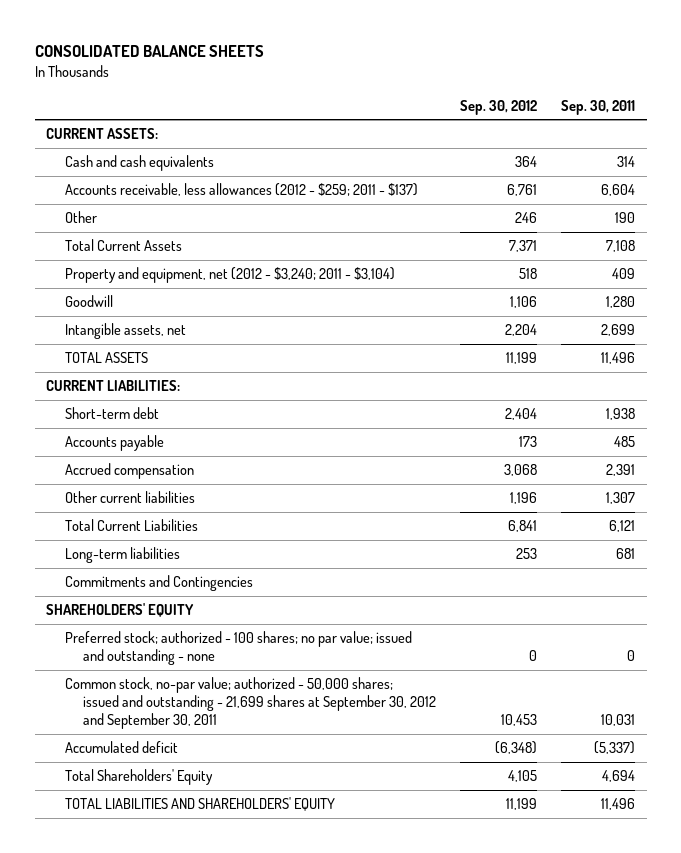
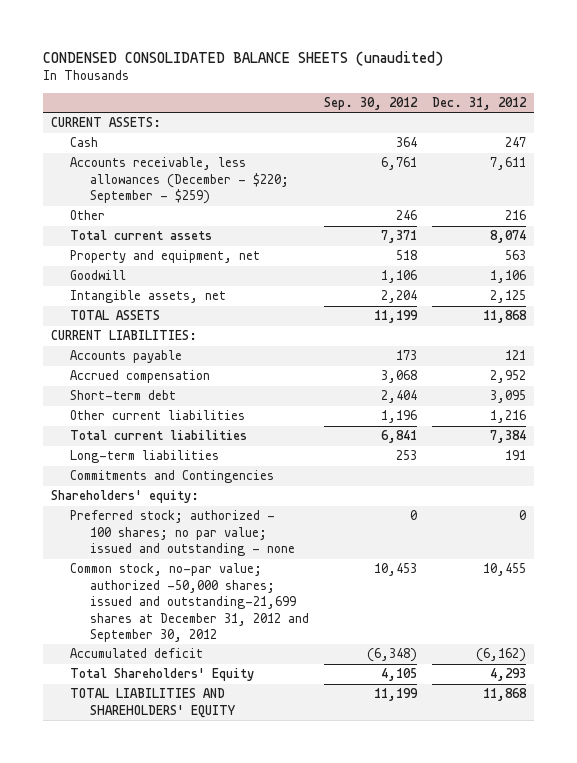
[34,45,264,58] CONSOLIDATED BALANCE SHEETS -> [42,50,443,66] CONDENSED CONSOLIDATED BALANCE SHEETS (unaudited)
[560,99,635,115] Sep. 30, 2011 -> none
none -> [432,96,528,110] Dec. 31, 2012
[64,155,214,172] Cash and cash equivalents -> [70,137,99,148] Cash
[64,183,418,197] Accounts receivable, less allowances (2012 - $259; 2011 - $137) -> [70,157,289,205] Accounts receivable, less allowances (December - $220; September - $259)
[64,239,182,252] Total Current Assets -> [70,230,213,241] Total current assets
[64,267,395,284] Property and equipment, net (2012 - $3,240; 2011 - $3,104) -> [70,250,261,264] Property and equipment, net
[64,407,159,420] Short-term debt -> [70,390,177,401] Short-term debt
[64,519,198,532] Total Current Liabilities -> [70,430,248,441] Total current liabilities
[46,603,195,618] SHAREHOLDERS' EQUITY -> [50,490,199,504] Shareholders' equity:
[64,677,437,730] Common stock, no-par value; authorized - 50,000 shares; issued and outstanding - 21,699 shares at September 30, 2012 and September 30, 2011 -> [70,563,309,643] Common stock, no-par value; authorized -50,000 shares; issued and outstanding-21,699 shares at December 31, 2012 and September 30, 2012

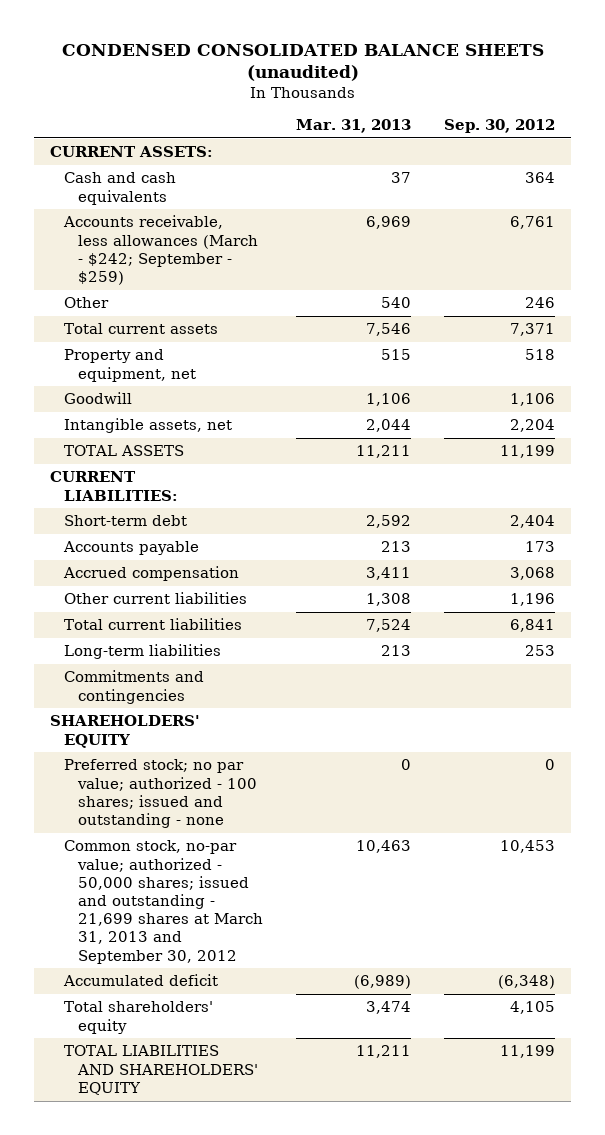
[432,96,528,110] Dec. 31, 2012 -> none
none -> [295,119,411,134] Mar. 31, 2013
[70,137,99,148] Cash -> [64,172,177,205] Cash and cash equivalents
[70,157,289,205] Accounts receivable, less allowances (December - $220; September - $259) -> [63,215,258,285] Accounts receivable, less allowances (March - $242; September - $259)
[70,390,177,401] Short-term debt -> [64,515,188,527] Short-term debt
[70,470,275,484] Commitments and Contingencies -> [64,670,205,704] Commitments and contingencies
[50,490,199,504] Shareholders' equity: -> [50,715,201,748] SHAREHOLDERS' EQUITY
[70,510,295,557] Preferred stock; authorized - 100 shares; no par value; issued and outstanding - none -> [64,759,257,828] Preferred stock; no par value; authorized - 100 shares; issued and outstanding - none
[70,563,309,643] Common stock, no-par value; authorized -50,000 shares; issued and outstanding-21,699 shares at December 31, 2012 and September 30, 2012 -> [64,840,263,964] Common stock, no-par value; authorized - 50,000 shares; issued and outstanding - 21,699 shares at March 31, 2013 and September 30, 2012
[70,668,255,682] Total Shareholders' Equity -> [64,1001,214,1034] Total shareholders' equity

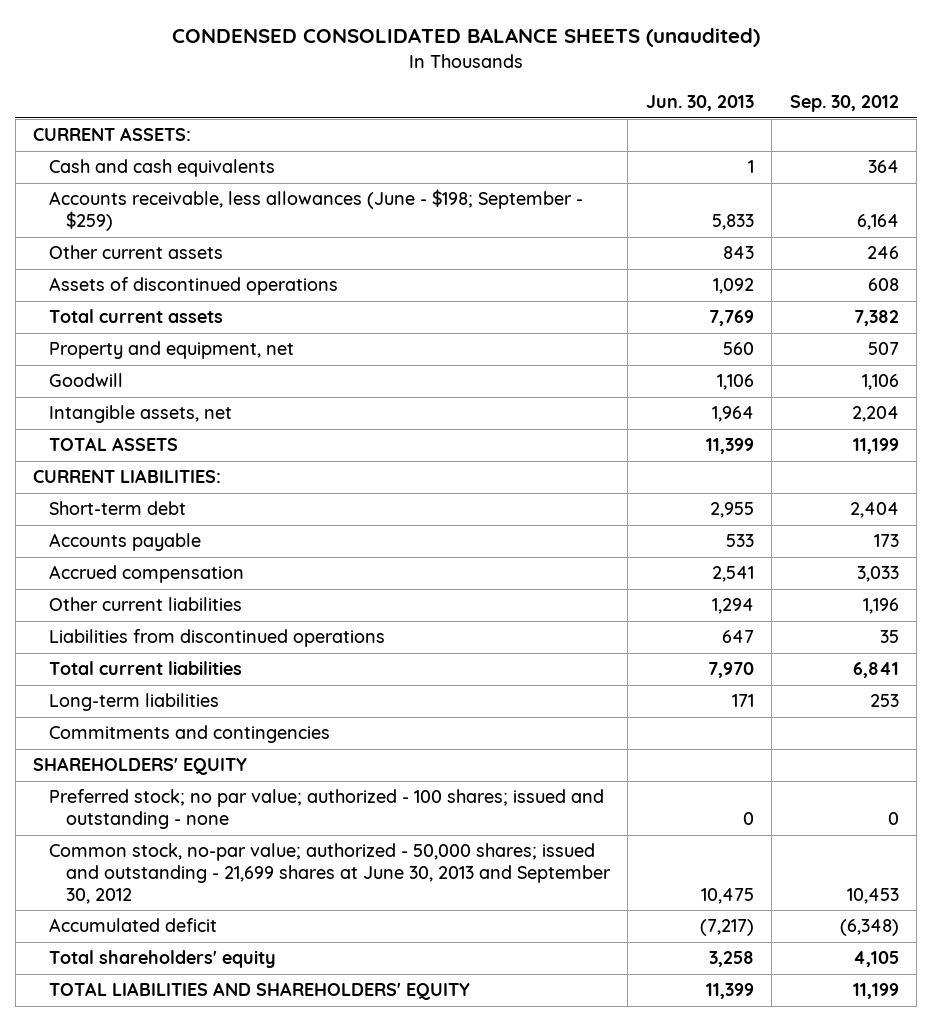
[295,119,411,134] Mar. 31, 2013 -> none
none -> [645,95,754,112] Jun. 30, 2013
[63,215,258,285] Accounts receivable, less allowances (March - $242; September - $259) -> [49,189,584,232] Accounts receivable, less allowances (June - $198; September - $259)
[509,216,555,230] 6,761 -> [856,214,899,231] 6,164
[64,297,110,309] Other -> [49,245,224,260] Other current assets
none -> [49,277,339,296] Assets of discontinued operations
[509,323,555,337] 7,371 -> [853,310,899,327] 7,382
[524,349,555,361] 518 -> [867,342,899,356] 507
[509,567,555,581] 3,068 -> [856,566,899,583] 3,033
none -> [49,629,386,648] Liabilities from discontinued operations
[64,840,263,964] Common stock, no-par value; authorized - 50,000 shares; issued and outstanding - 21,699 shares at March 31, 2013 and September 30, 2012 -> [49,843,611,904] Common stock, no-par value; authorized - 50,000 shares; issued and outstanding - 21,699 shares at June 30, 2013 and September 30, 2012

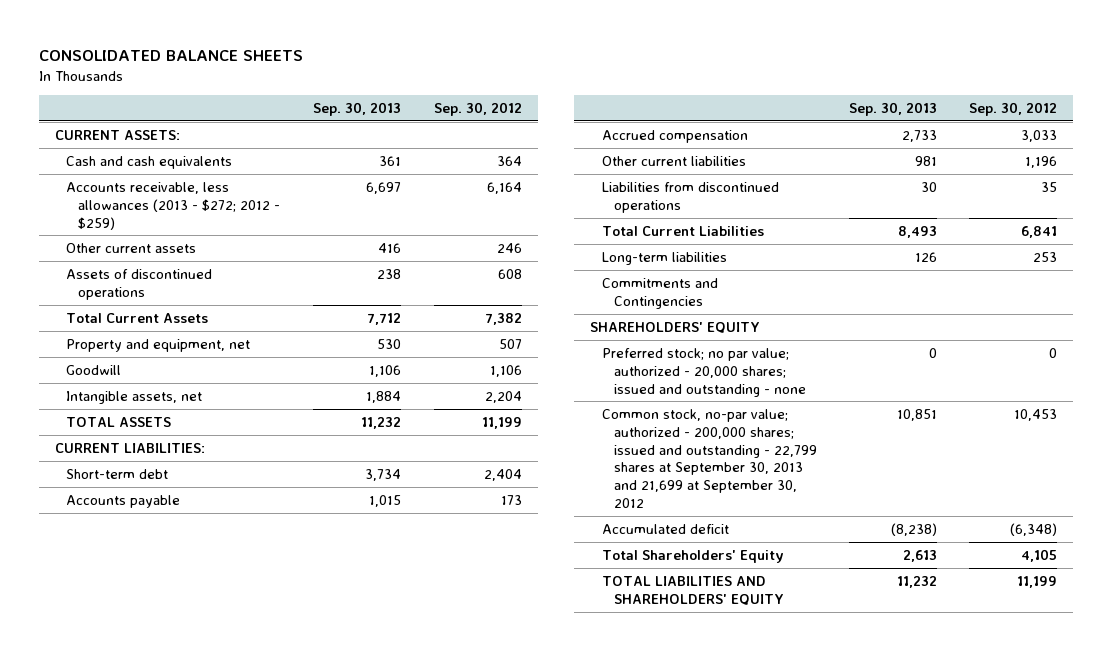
[172,28,761,48] CONDENSED CONSOLIDATED BALANCE SHEETS (unaudited) -> [38,50,303,62] CONSOLIDATED BALANCE SHEETS
[645,95,754,112] Jun. 30, 2013 -> none
none -> [313,102,402,117] Sep. 30, 2013
[49,189,584,232] Accounts receivable, less allowances (June - $198; September - $259) -> [66,181,281,230] Accounts receivable, less allowances (2013 - $272; 2012 - $259)
[49,309,224,324] Total current assets -> [66,312,209,323] Total Current Assets
[49,661,243,676] Total current liabilities -> [602,225,765,236] Total Current Liabilities
[49,725,331,744] Commitments and contingencies -> [602,277,719,309] Commitments and Contingencies
[49,789,605,830] Preferred stock; no par value; authorized - 100 shares; issued and outstanding - none -> [602,347,806,397] Preferred stock; no par value; authorized - 20,000 shares; issued and outstanding - none
[49,843,611,904] Common stock, no-par value; authorized - 50,000 shares; issued and outstanding - 21,699 shares at June 30, 2013 and September 30, 2012 -> [602,408,817,509] Common stock, no-par value; authorized - 200,000 shares; issued and outstanding - 22,799 shares at September 30, 2013 and 21,699 at September 30, 2012
[49,950,277,969] Total shareholders' equity -> [602,549,785,563] Total Shareholders' Equity

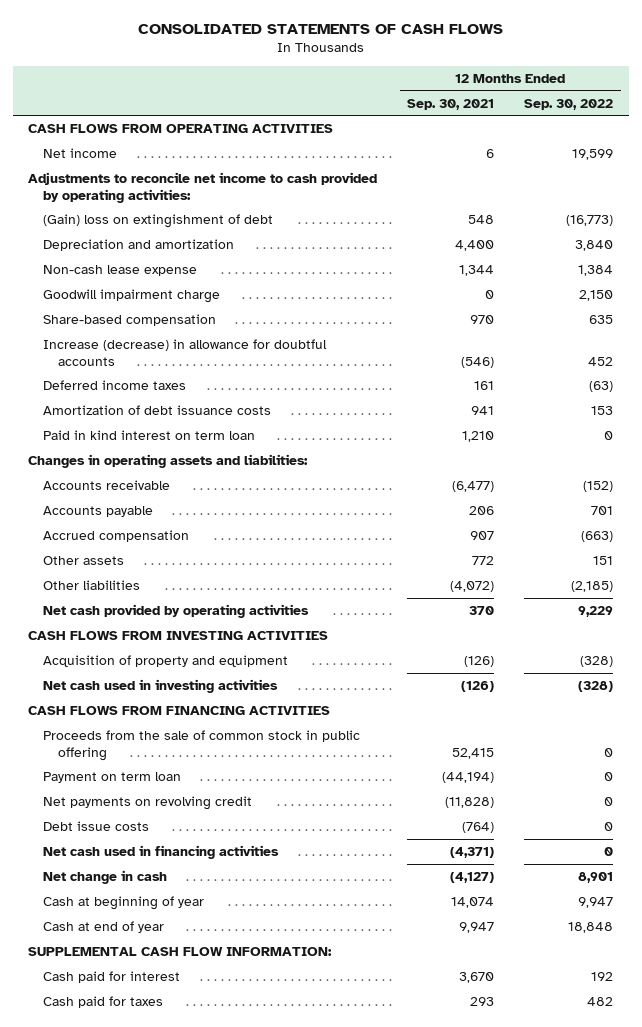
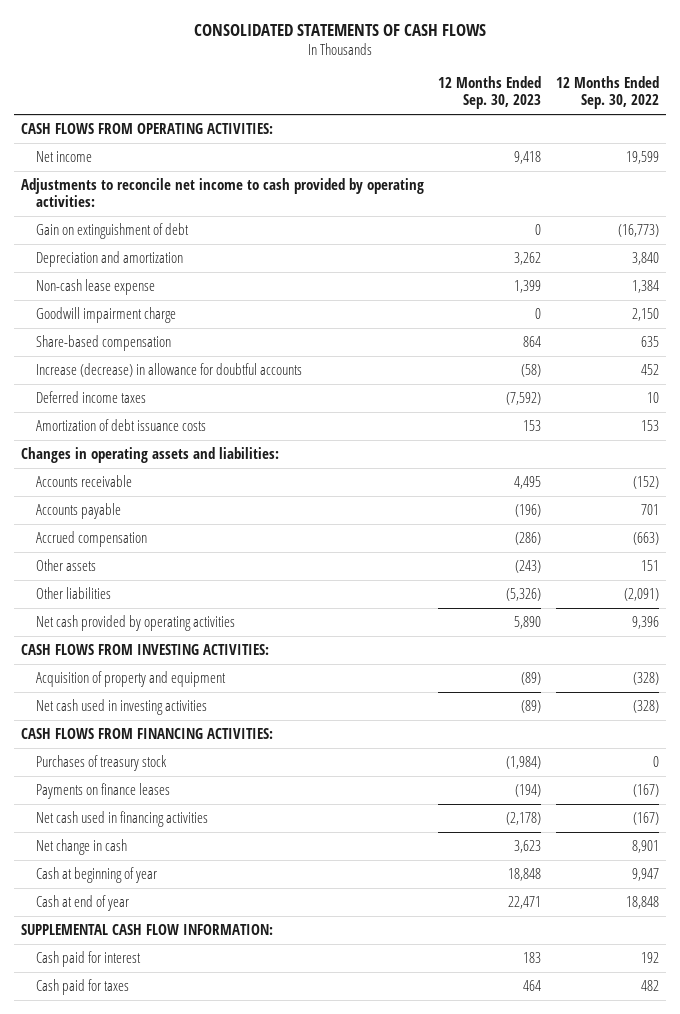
[407,98,495,110] Sep. 30, 2021 -> none
none -> [438,76,542,110] 12 Months Ended Sep. 30, 2023
[28,123,334,133] CASH FLOWS FROM OPERATING ACTIVITIES -> [20,122,273,134] CASH FLOWS FROM OPERATING ACTIVITIES:
[43,213,274,228] (Gain) loss on extingishment of debt -> [35,222,189,239] Gain on extinguishment of debt
[589,380,614,392] (63) -> [647,391,660,403] 10
[43,429,256,440] Paid in kind interest on term loan -> none
[571,580,614,592] (2,185) -> [624,587,660,601] (2,091)
[578,605,614,617] 9,229 -> [632,615,660,629] 9,396
[28,630,329,640] CASH FLOWS FROM INVESTING ACTIVITIES -> [20,643,269,655] CASH FLOWS FROM INVESTING ACTIVITIES:
[43,729,361,761] Proceeds from the sale of common stock in public offering -> none
[43,771,182,783] Payment on term loan -> none
[43,795,253,810] Net payments on revolving credit -> none
[43,820,150,831] Debt issue costs -> none
[28,705,331,715] CASH FLOWS FROM FINANCING ACTIVITIES -> [20,727,273,739] CASH FLOWS FROM FINANCING ACTIVITIES:
none -> [35,754,167,771] Purchases of treasury stock
none -> [35,782,170,799] Payments on finance leases
[604,846,614,856] 0 -> [633,811,660,825] (167)

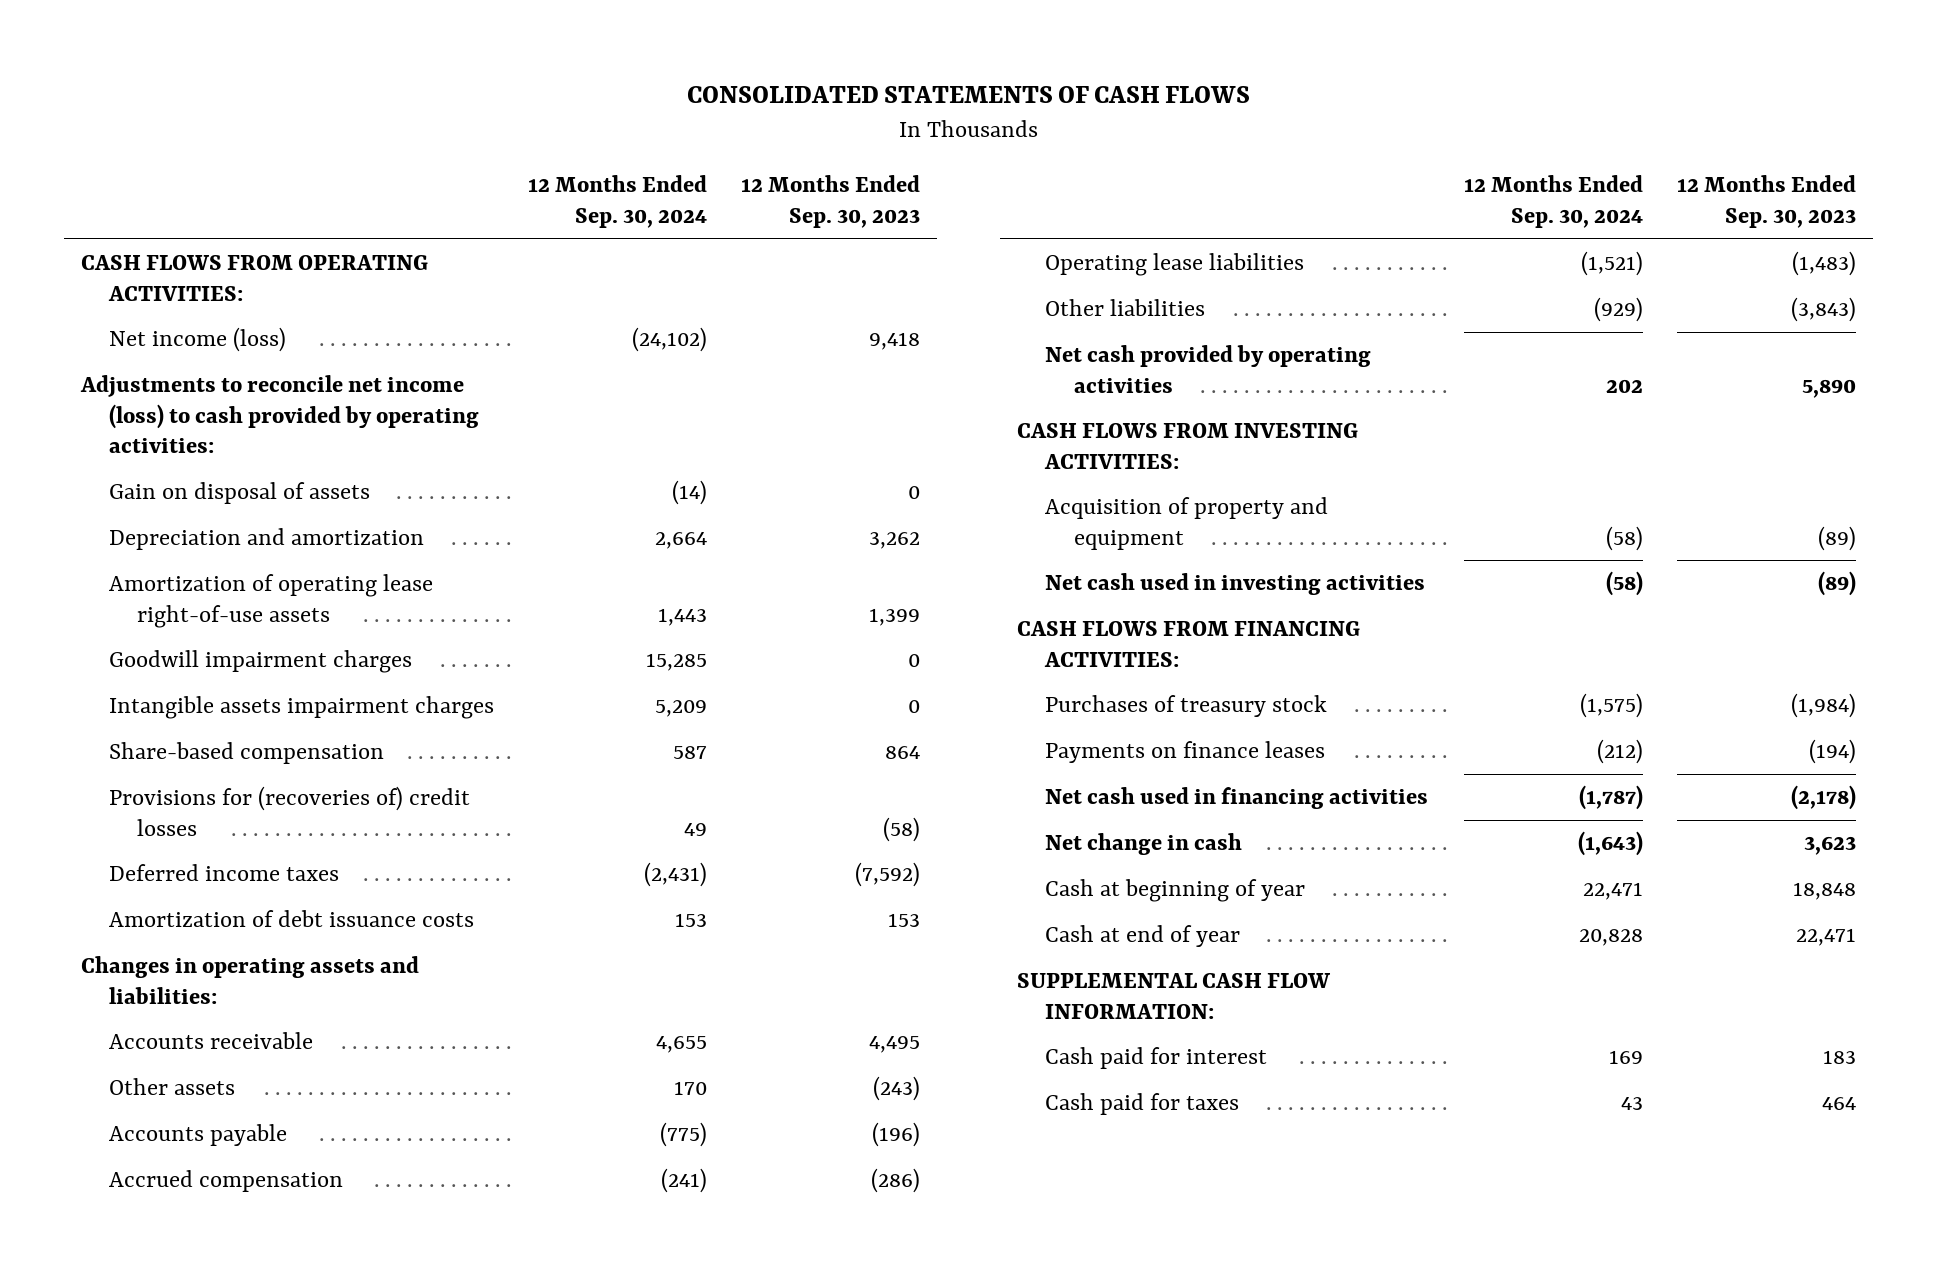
[556,76,660,110] 12 Months Ended Sep. 30, 2022 -> none
none -> [527,175,707,229] 12 Months Ended Sep. 30, 2024
[35,222,189,239] Gain on extinguishment of debt -> none
[35,150,92,162] Net income -> [108,326,286,352] Net income (loss)
[20,177,424,207] Adjustments to reconcile net income to cash provided by operating activities: -> [79,374,479,454] Adjustments to reconcile net income (loss) to cash provided by operating activities:
none -> [108,481,370,504] Gain on disposal of assets
[35,278,155,295] Non-cash lease expense -> [108,573,433,628] Amortization of operating lease right-of-use assets
[35,306,176,323] Goodwill impairment charge -> [108,649,412,673] Goodwill impairment charges
none -> [108,695,494,719] Intangible assets impairment charges
[35,362,302,377] Increase (decrease) in allowance for doubtful accounts -> none
none -> [108,785,470,836] Provisions for (recoveries of) credit losses
[35,558,96,571] Other assets -> [108,1077,235,1095] Other assets
none -> [1045,252,1305,276] Operating lease liabilities
[506,587,542,601] (5,326) -> [1791,296,1857,322] (3,843)

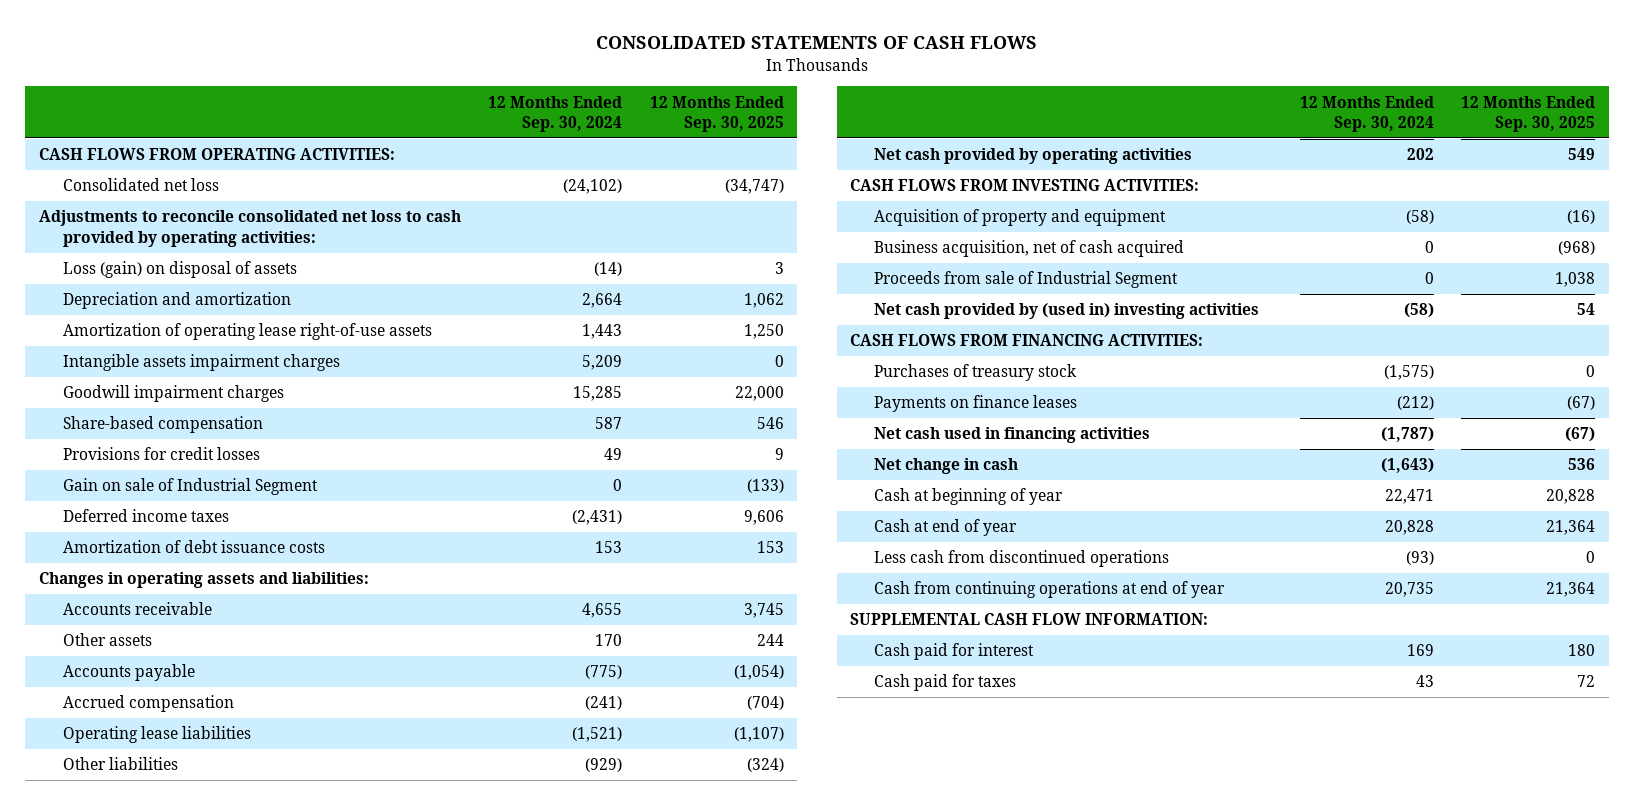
[740,175,920,229] 12 Months Ended Sep. 30, 2023 -> none
none -> [649,95,784,132] 12 Months Ended Sep. 30, 2025
[108,326,286,352] Net income (loss) -> [62,178,219,192] Consolidated net loss
[79,374,479,454] Adjustments to reconcile net income (loss) to cash provided by operating activities: -> [38,210,461,247] Adjustments to reconcile consolidated net loss to cash provided by operating activities:
[108,481,370,504] Gain on disposal of assets -> [62,261,297,279] Loss (gain) on disposal of assets
[108,649,412,673] Goodwill impairment charges -> [62,385,284,403] Goodwill impairment charges
[108,785,470,836] Provisions for (recoveries of) credit losses -> [62,447,260,461] Provisions for credit losses
none -> [62,478,318,496] Gain on sale of Industrial Segment
none -> [874,240,1185,258] Business acquisition, net of cash acquired
none -> [874,271,1179,289] Proceeds from sale of Industrial Segment
[1045,572,1426,595] Net cash used in investing activities -> [874,303,1260,320] Net cash provided by (used in) investing activities
none -> [874,550,1170,568] Less cash from discontinued operations
none -> [874,581,1226,599] Cash from continuing operations at end of year

